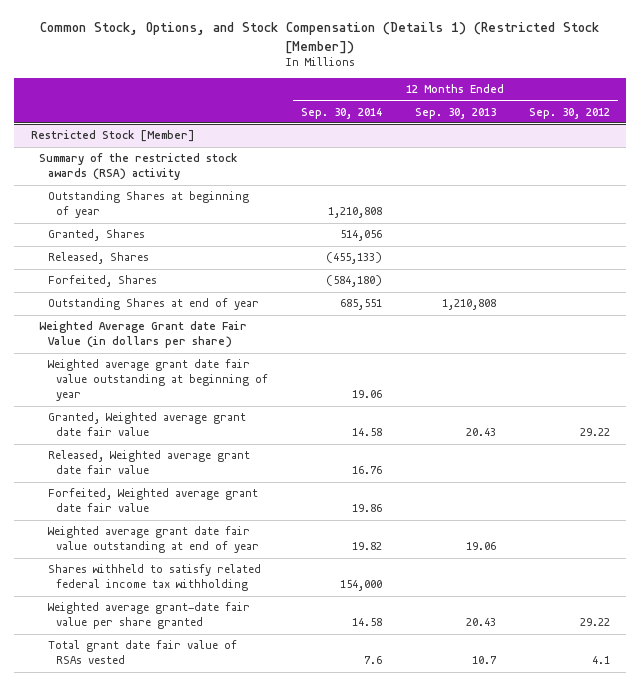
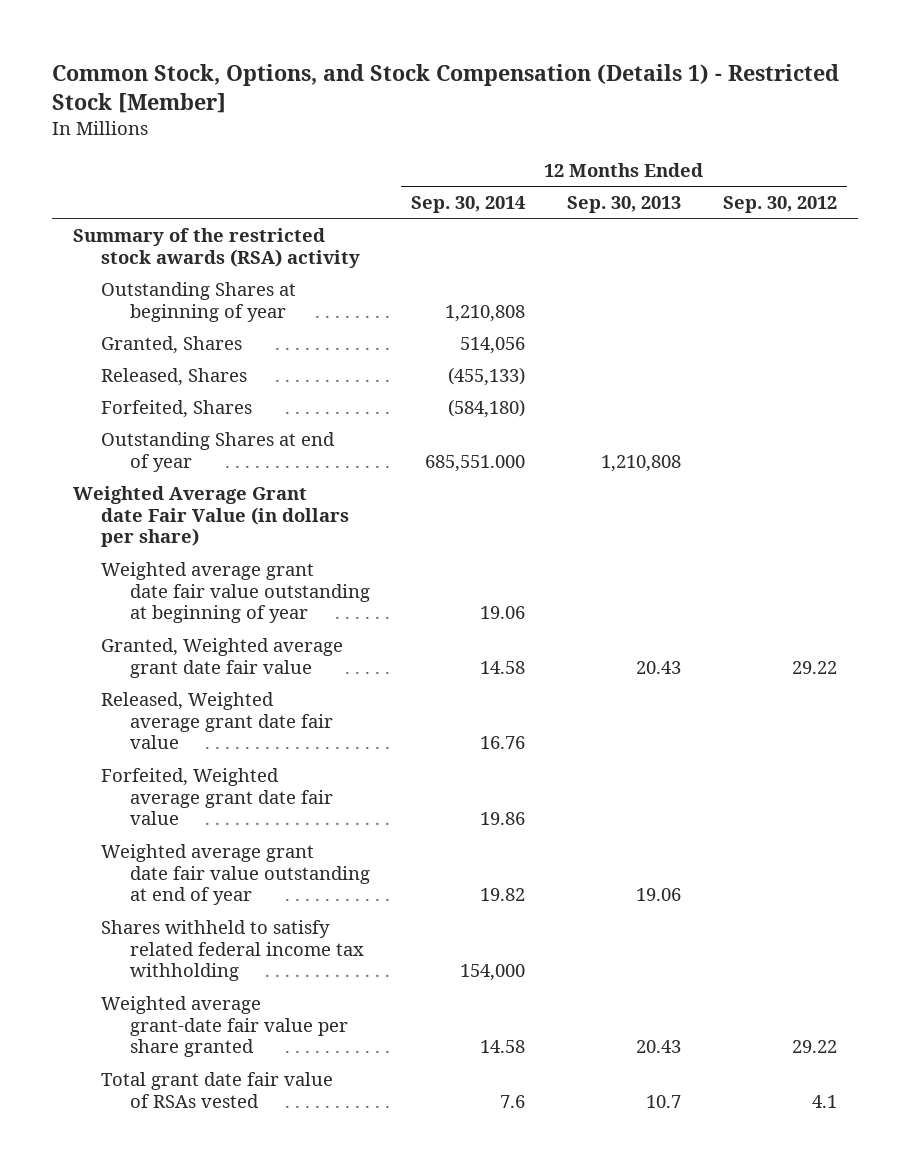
[40,22,600,54] Common Stock, Options, and Stock Compensation (Details 1) (Restricted Stock [Member]) -> [51,63,839,113] Common Stock, Options, and Stock Compensation (Details 1) - Restricted Stock [Member]
[30,130,195,143] Restricted Stock [Member] -> none
[339,299,382,311] 685,551 -> [425,454,526,472] 685,551.000

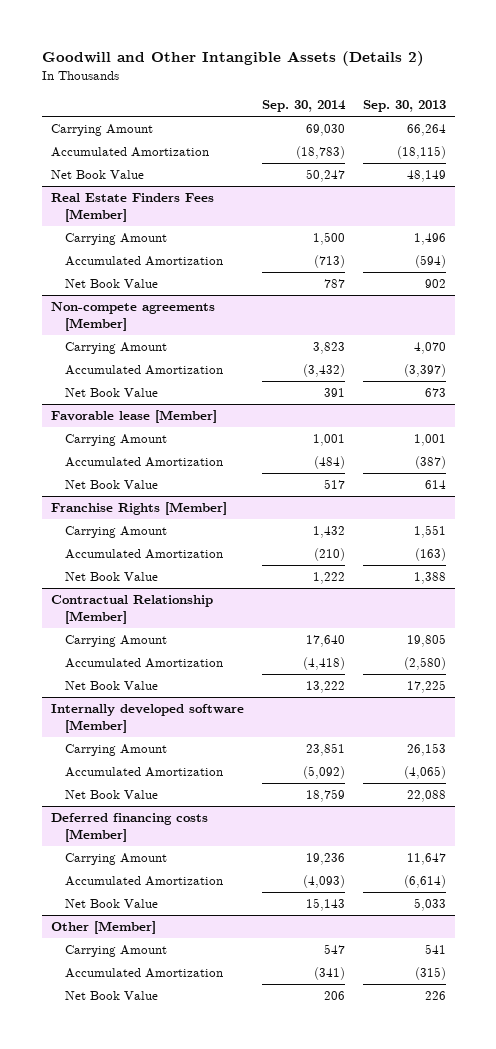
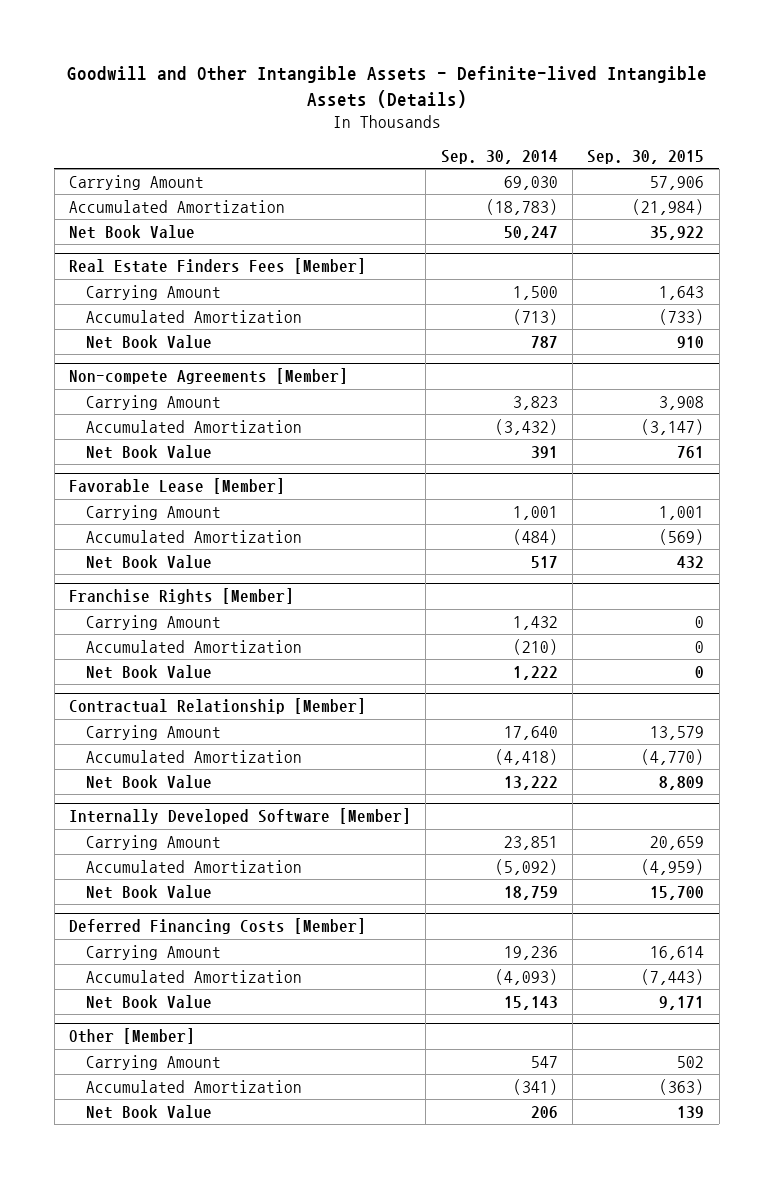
[41,51,424,67] Goodwill and Other Intangible Assets (Details 2) -> [66,66,707,108] Goodwill and Other Intangible Assets - Definite-lived Intangible Assets (Details)
[362,99,446,112] Sep. 30, 2013 -> none
none -> [587,150,705,165] Sep. 30, 2015
[50,302,215,331] Non-compete agreements [Member] -> [68,368,348,385] Non-compete Agreements [Member]
[50,410,217,424] Favorable lease [Member] -> [68,478,285,495] Favorable Lease [Member]
[50,704,244,733] Internally developed software [Member] -> [68,808,411,825] Internally Developed Software [Member]
[50,813,208,842] Deferred financing costs [Member] -> [68,918,366,935] Deferred Financing Costs [Member]

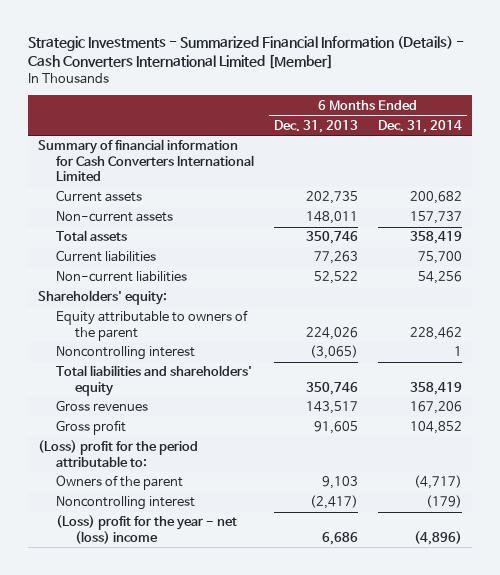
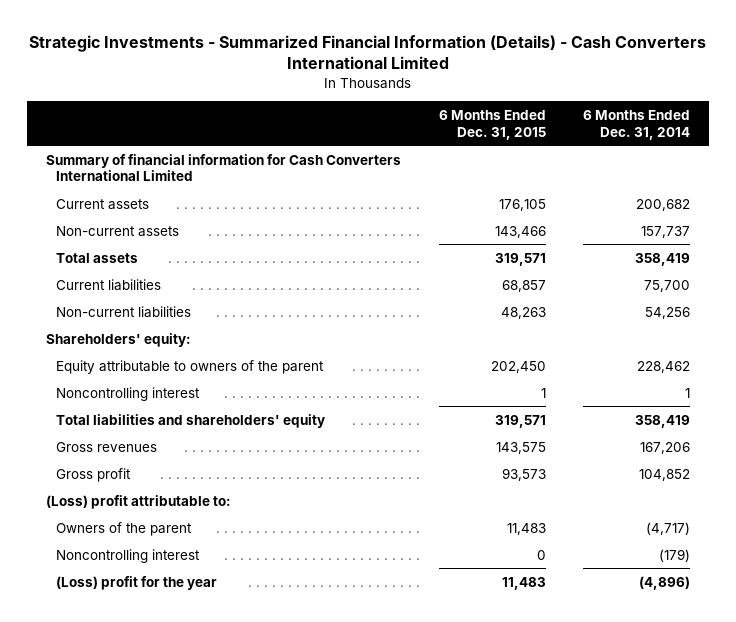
[27,36,464,70] Strategic Investments - Summarized Financial Information (Details) - Cash Converters International Limited [Member] -> [29,34,707,70] Strategic Investments - Summarized Financial Information (Details) - Cash Converters International Limited
[274,119,359,133] Dec. 31, 2013 -> none
none -> [438,109,546,140] 6 Months Ended Dec. 31, 2015
[37,440,198,467] (Loss) profit for the period attributable to: -> [45,494,231,509] (Loss) profit attributable to:
[56,515,238,544] (Loss) profit for the year - net (loss) income -> [55,575,217,590] (Loss) profit for the year

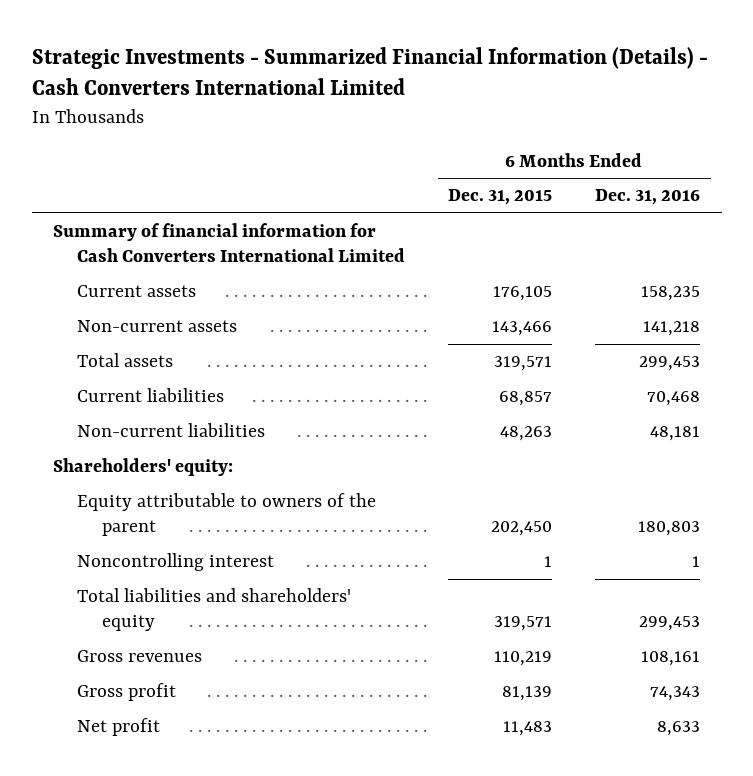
[583,109,691,140] 6 Months Ended Dec. 31, 2014 -> none
none -> [595,189,701,206] Dec. 31, 2016
[45,494,231,509] (Loss) profit attributable to: -> none
[55,521,192,536] Owners of the parent -> none
[55,548,200,563] Noncontrolling interest -> none
[495,441,546,454] 143,575 -> [494,651,553,667] 110,219
[501,467,546,481] 93,573 -> [502,686,553,702] 81,139
[55,575,217,590] (Loss) profit for the year -> [77,718,161,737] Net profit

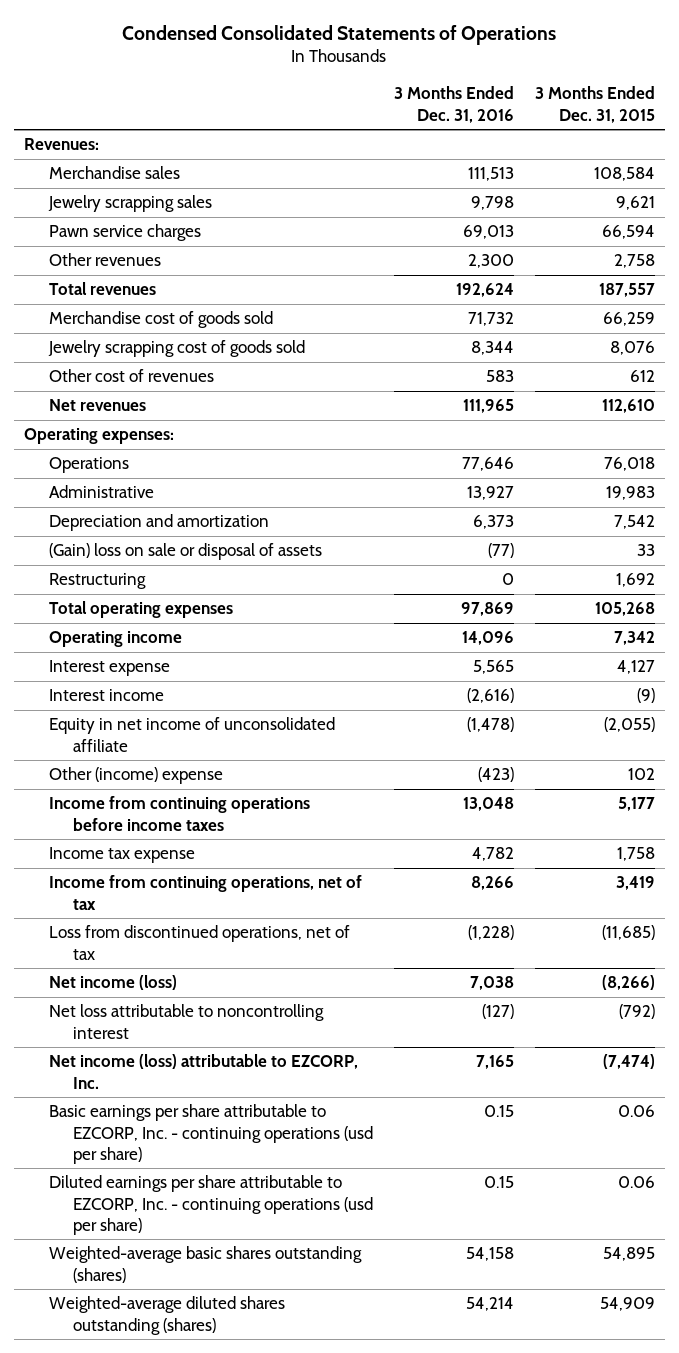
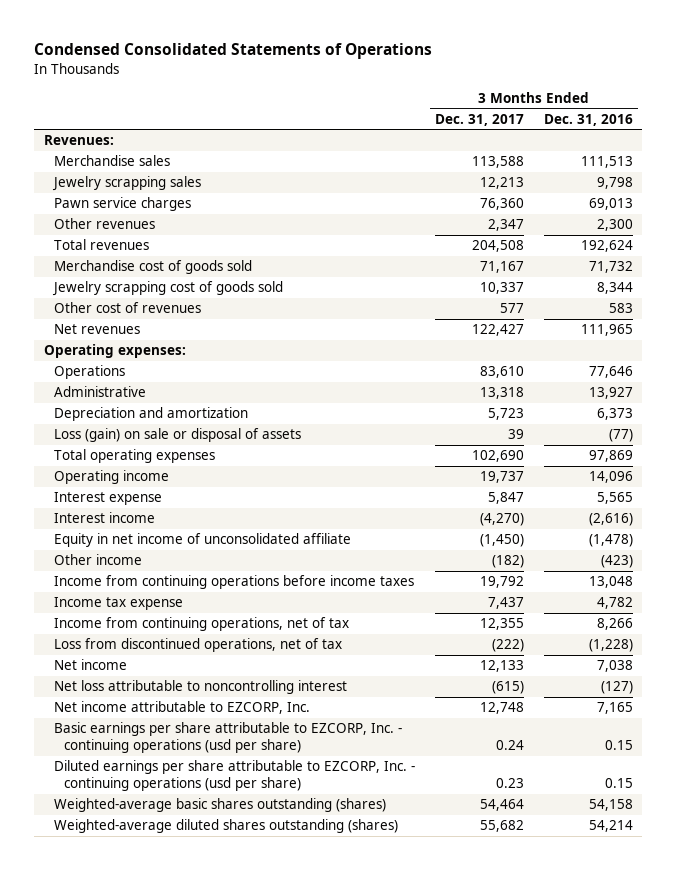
[534,86,655,123] 3 Months Ended Dec. 31, 2015 -> none
none -> [434,113,524,126] Dec. 31, 2017
[48,573,146,590] Restructuring -> none
[48,543,322,561] (Gain) loss on sale or disposal of assets -> [53,428,301,443] Loss (gain) on sale or disposal of assets
[48,767,223,785] Other (income) expense -> [53,554,142,566] Other income
[48,975,177,991] Net income (loss) -> [53,659,127,671] Net income
[48,1054,358,1089] Net income (loss) attributable to EZCORP, Inc. -> [53,701,310,715] Net income attributable to EZCORP, Inc.

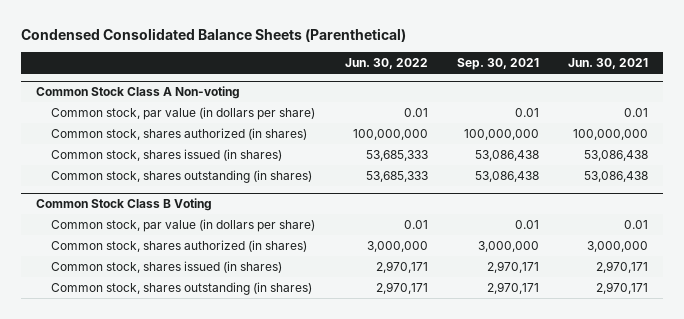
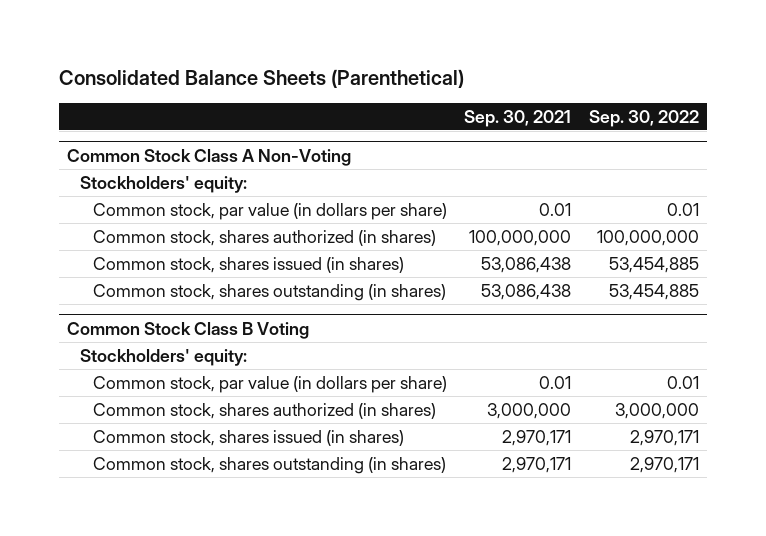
[21,27,407,42] Condensed Consolidated Balance Sheets (Parenthetical) -> [58,69,464,89] Consolidated Balance Sheets (Parenthetical)
[344,57,428,69] Jun. 30, 2022 -> none
[568,57,649,69] Jun. 30, 2021 -> none
none -> [588,109,699,127] Sep. 30, 2022
[35,86,240,100] Common Stock Class A Non-voting -> [67,148,352,166] Common Stock Class A Non-Voting
none -> [80,175,248,193] Stockholders' equity:
none -> [80,348,248,366] Stockholders' equity:

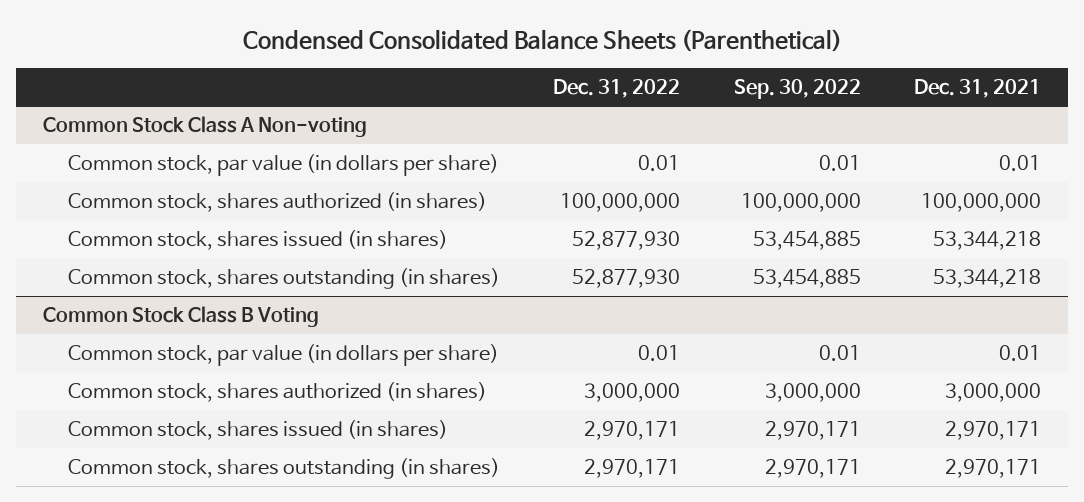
[58,69,464,89] Consolidated Balance Sheets (Parenthetical) -> [243,28,843,52] Condensed Consolidated Balance Sheets (Parenthetical)
[464,109,572,127] Sep. 30, 2021 -> none
none -> [553,78,681,98] Dec. 31, 2022
none -> [914,78,1042,98] Dec. 31, 2021
[80,175,248,193] Stockholders' equity: -> none
[67,148,352,166] Common Stock Class A Non-Voting -> [43,116,368,138] Common Stock Class A Non-voting
[80,348,248,366] Stockholders' equity: -> none

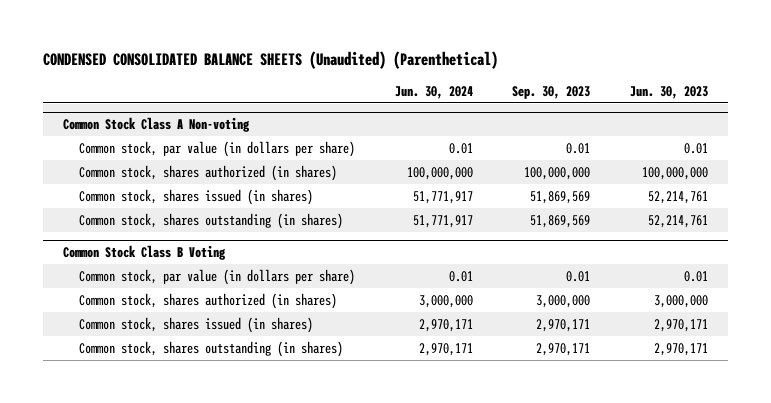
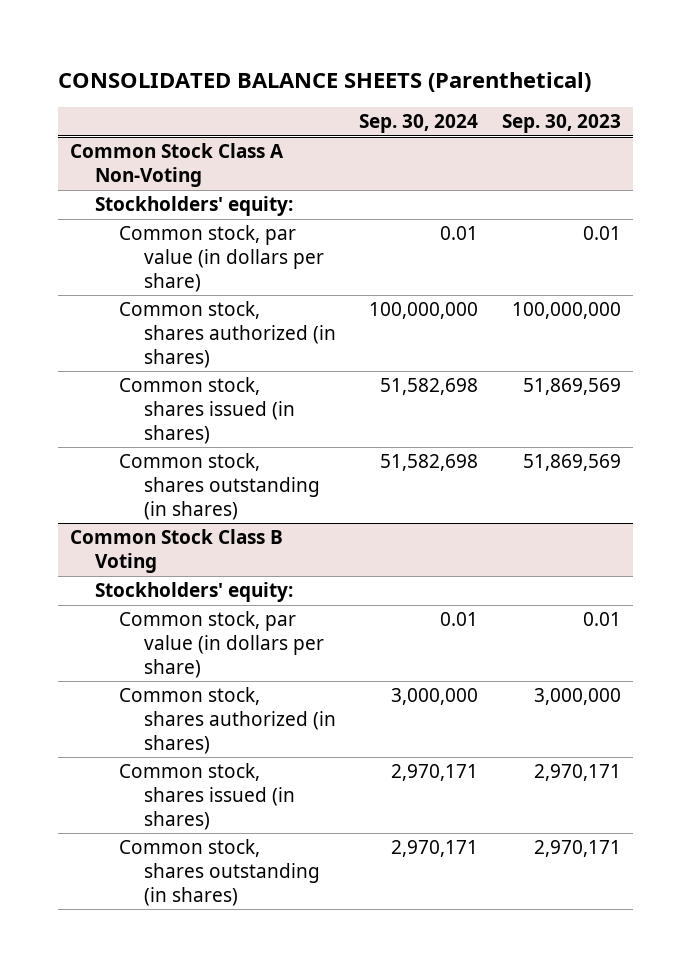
[43,51,499,70] CONDENSED CONSOLIDATED BALANCE SHEETS (Unaudited) (Parenthetical) -> [58,71,592,92] CONSOLIDATED BALANCE SHEETS (Parenthetical)
[394,86,473,100] Jun. 30, 2024 -> none
[629,86,708,100] Jun. 30, 2023 -> none
none -> [359,114,479,134] Sep. 30, 2024
[62,117,250,133] Common Stock Class A Non-voting -> [70,143,285,188] Common Stock Class A Non-Voting
none -> [94,196,293,217] Stockholders' equity:
none -> [94,582,293,603] Stockholders' equity:

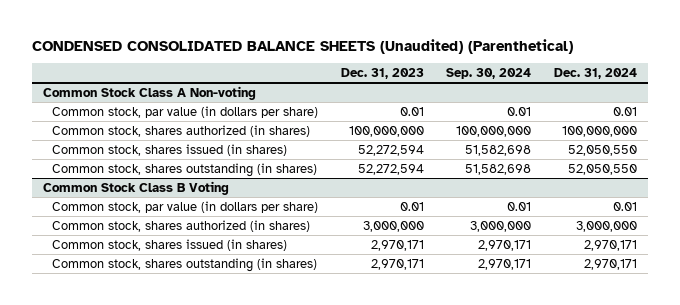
[58,71,592,92] CONSOLIDATED BALANCE SHEETS (Parenthetical) -> [31,38,573,54] CONDENSED CONSOLIDATED BALANCE SHEETS (Unaudited) (Parenthetical)
[502,114,622,134] Sep. 30, 2023 -> none
none -> [340,68,424,80] Dec. 31, 2023
none -> [553,68,637,80] Dec. 31, 2024
[94,196,293,217] Stockholders' equity: -> none
[70,143,285,188] Common Stock Class A Non-Voting -> [42,85,256,100] Common Stock Class A Non-voting
[94,582,293,603] Stockholders' equity: -> none

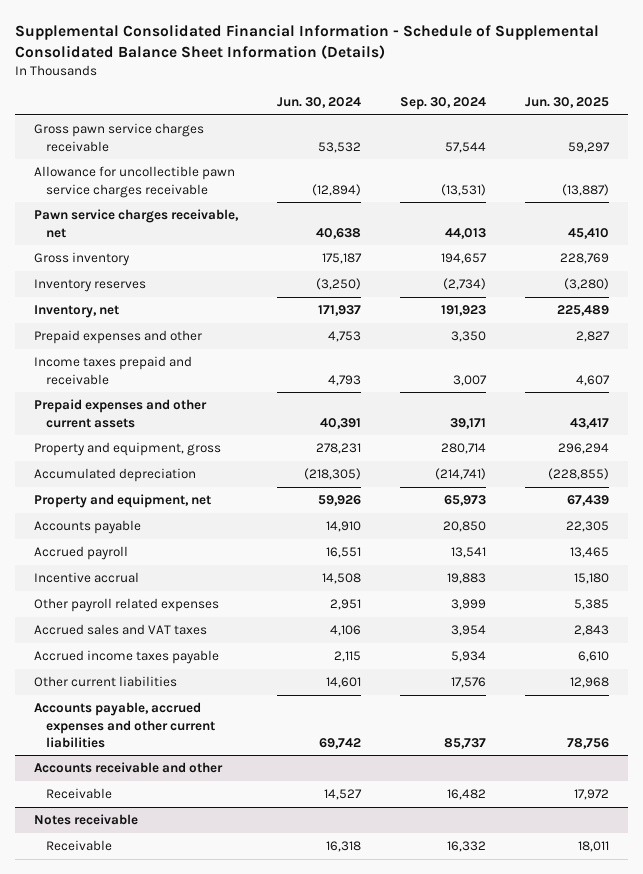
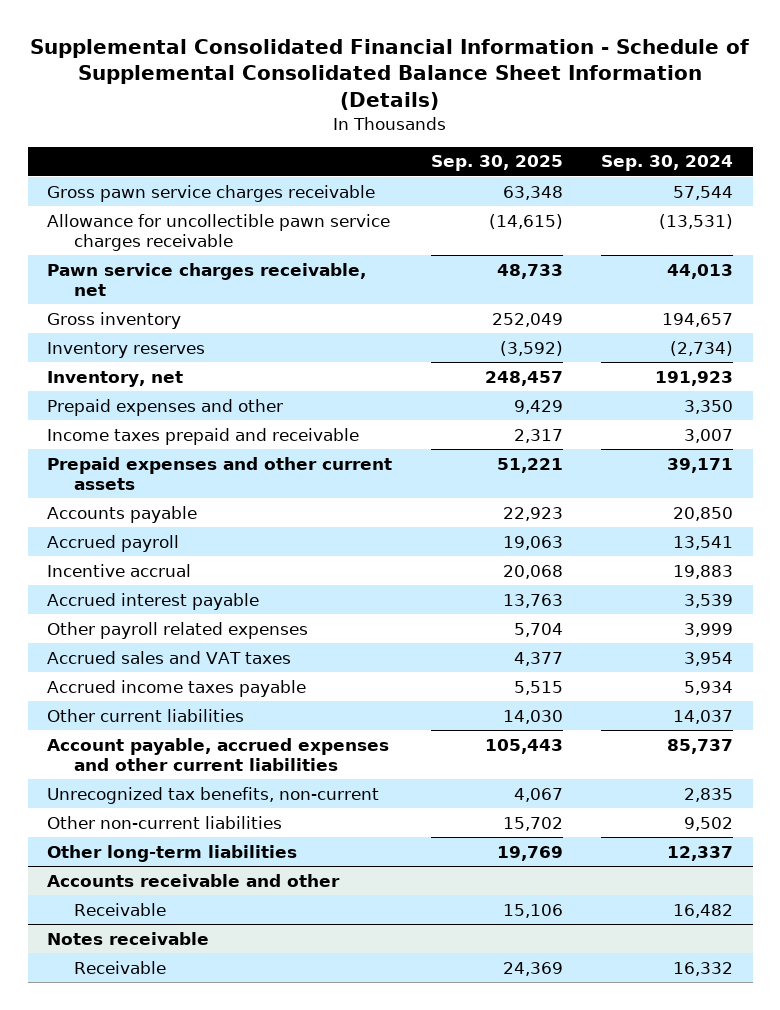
[276,96,361,108] Jun. 30, 2024 -> none
[524,96,609,108] Jun. 30, 2025 -> none
none -> [430,155,563,172] Sep. 30, 2025
[34,442,222,457] Property and equipment, gross -> none
[34,468,197,483] Accumulated depreciation -> none
[34,494,212,509] Property and equipment, net -> none
none -> [47,592,260,610] Accrued interest payable
[450,677,486,689] 17,576 -> [673,709,734,724] 14,037
[34,702,216,748] Accounts payable, accrued expenses and other current liabilities -> [47,737,390,771] Account payable, accrued expenses and other current liabilities
none -> [47,786,380,804] Unrecognized tax benefits, non-current
none -> [47,815,283,829] Other non-current liabilities
none -> [47,844,298,862] Other long-term liabilities

